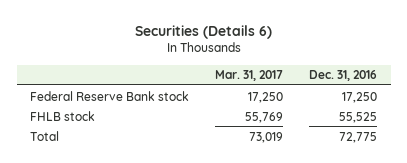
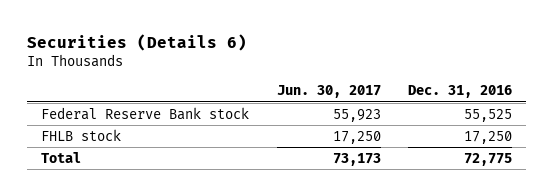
[215,70,284,82] Mar. 31, 2017 -> none
none -> [276,85,381,99] Jun. 30, 2017
[342,91,378,103] 17,250 -> [464,108,513,122] 55,525
[339,111,378,123] 55,525 -> [464,130,513,144] 17,250

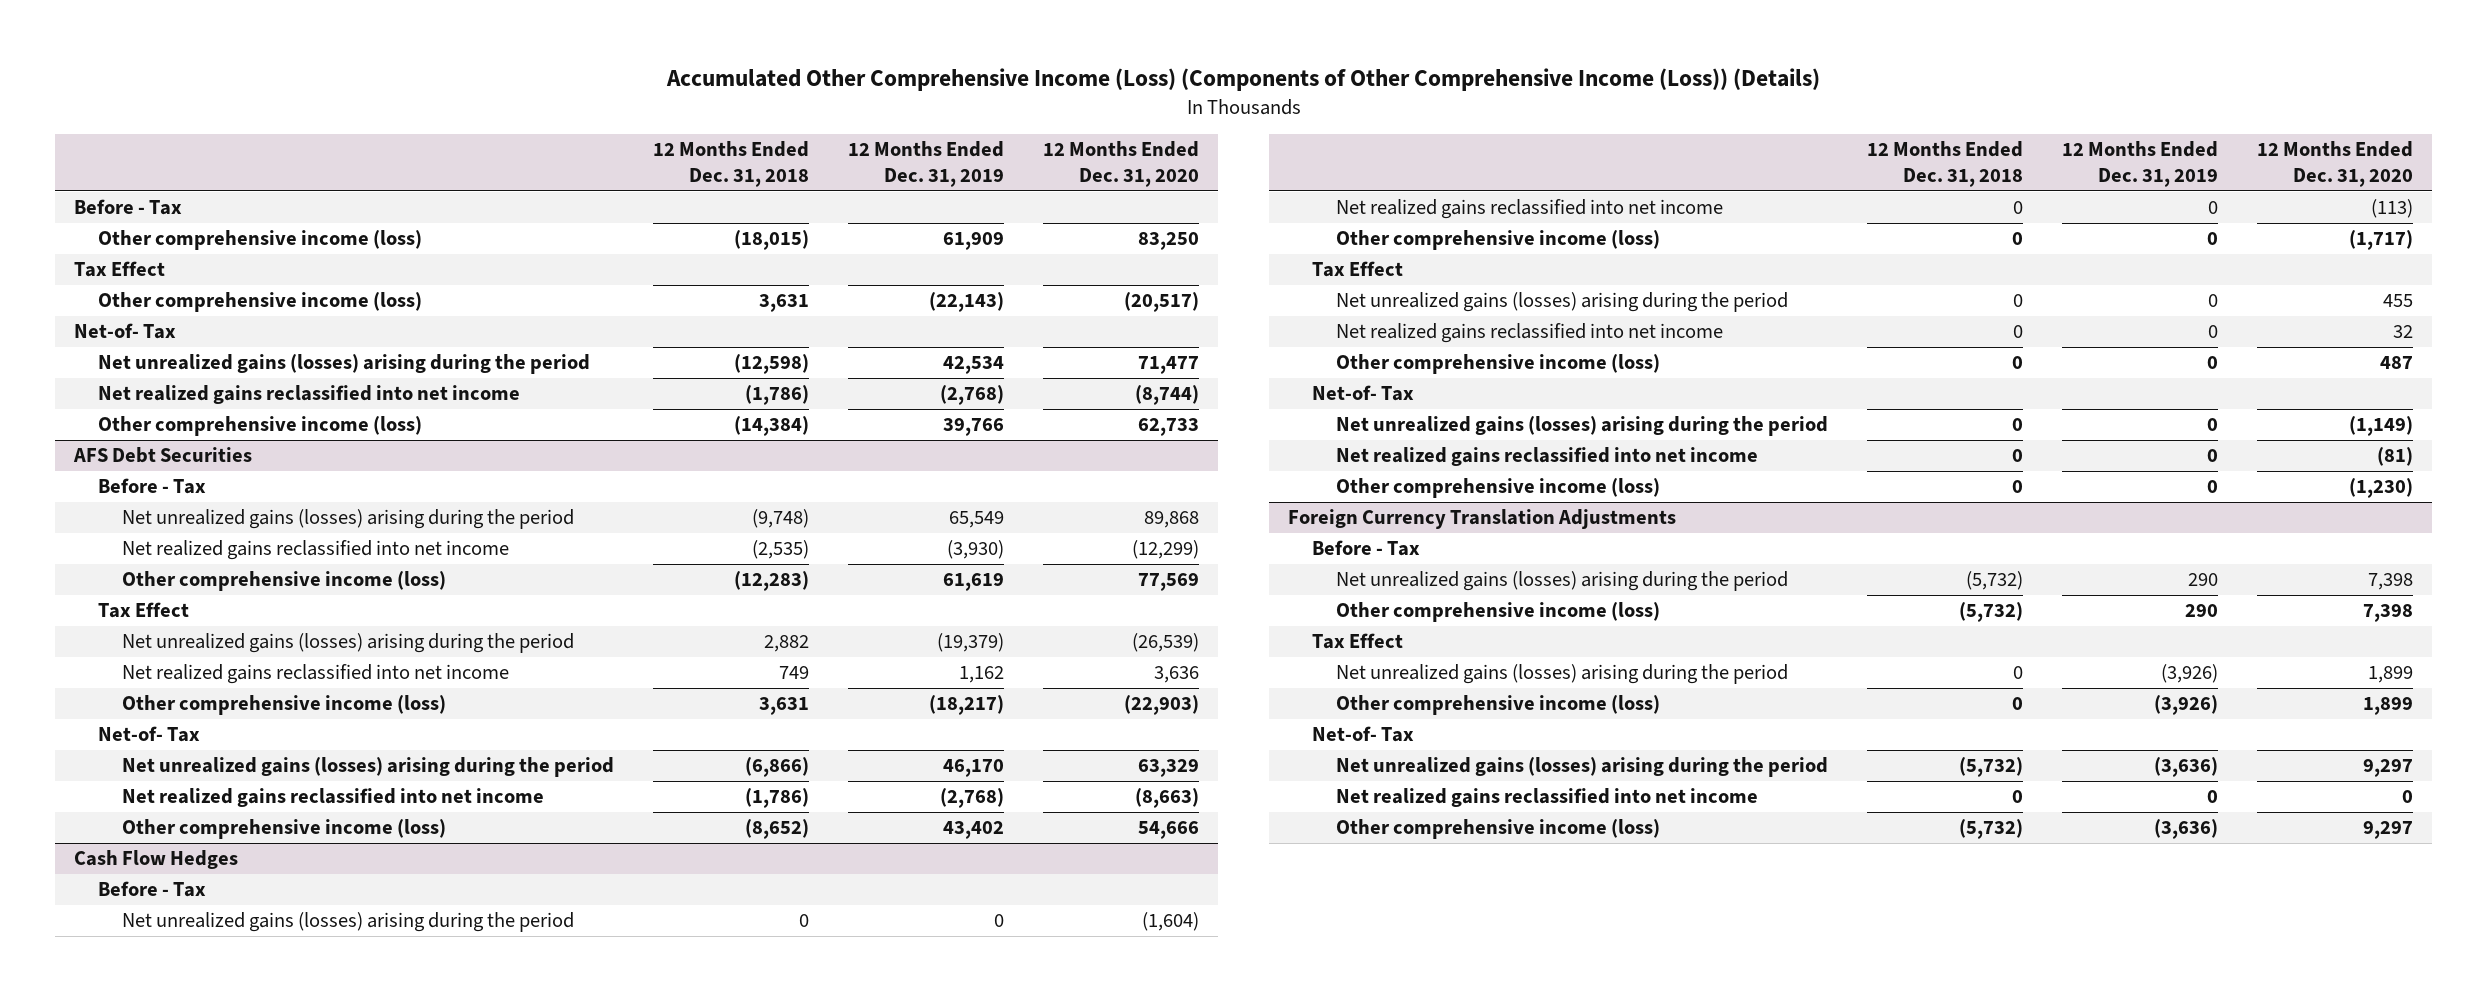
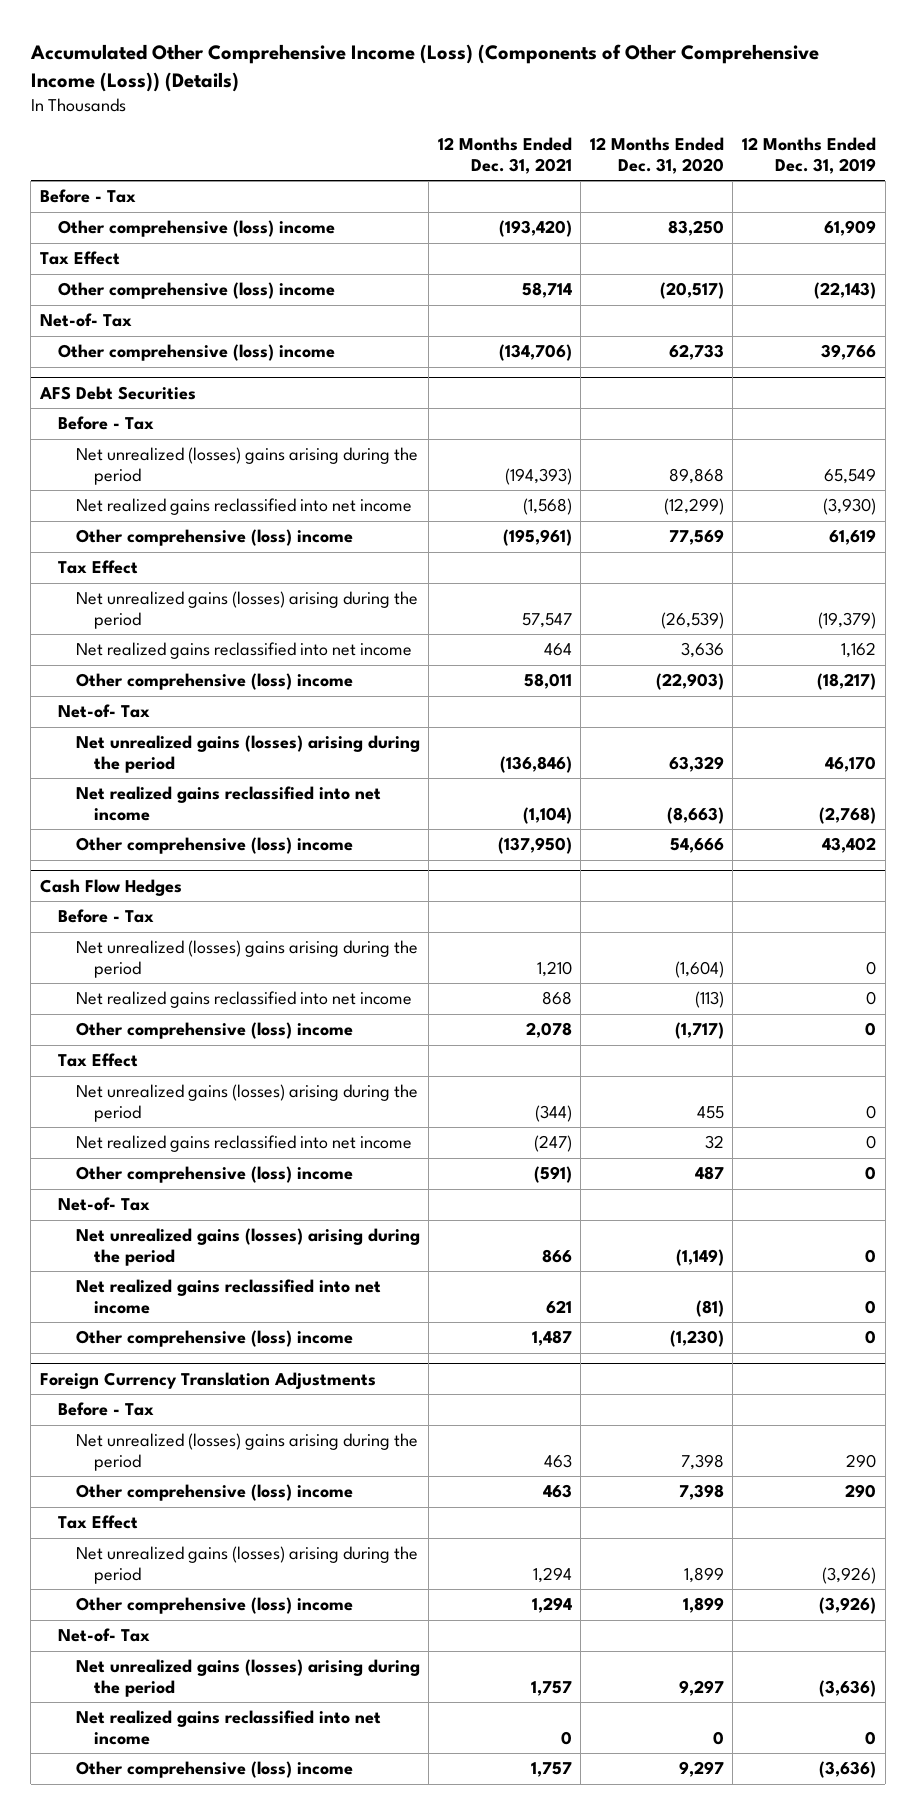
[652,141,809,187] 12 Months Ended Dec. 31, 2018 -> none
none -> [437,137,572,175] 12 Months Ended Dec. 31, 2021
[98,230,423,251] Other comprehensive income (loss) -> [57,220,335,238] Other comprehensive (loss) income
[98,292,423,313] Other comprehensive income (loss) -> [57,282,335,300] Other comprehensive (loss) income
[98,354,591,375] Net unrealized gains (losses) arising during the period -> none
[98,385,521,405] Net realized gains reclassified into net income -> none
[98,416,423,437] Other comprehensive income (loss) -> [57,344,335,362] Other comprehensive (loss) income
[121,509,574,530] Net unrealized gains (losses) arising during the period -> [75,447,418,486] Net unrealized (losses) gains arising during the period
[121,571,446,592] Other comprehensive income (loss) -> [75,529,353,547] Other comprehensive (loss) income
[121,695,446,716] Other comprehensive income (loss) -> [75,673,353,691] Other comprehensive (loss) income
[121,819,446,840] Other comprehensive income (loss) -> [75,837,353,855] Other comprehensive (loss) income
[121,912,574,933] Net unrealized gains (losses) arising during the period -> [75,940,418,979] Net unrealized (losses) gains arising during the period
[1335,230,1660,251] Other comprehensive income (loss) -> [75,1022,353,1040] Other comprehensive (loss) income
[1335,354,1660,375] Other comprehensive income (loss) -> [75,1166,353,1184] Other comprehensive (loss) income
[1335,478,1660,499] Other comprehensive income (loss) -> [75,1330,353,1348] Other comprehensive (loss) income
[1335,571,1788,592] Net unrealized gains (losses) arising during the period -> [75,1433,418,1472] Net unrealized (losses) gains arising during the period
[1335,602,1660,623] Other comprehensive income (loss) -> [75,1484,353,1502] Other comprehensive (loss) income
[1335,695,1660,716] Other comprehensive income (loss) -> [75,1597,353,1615] Other comprehensive (loss) income
[1335,819,1660,840] Other comprehensive income (loss) -> [75,1761,353,1779] Other comprehensive (loss) income

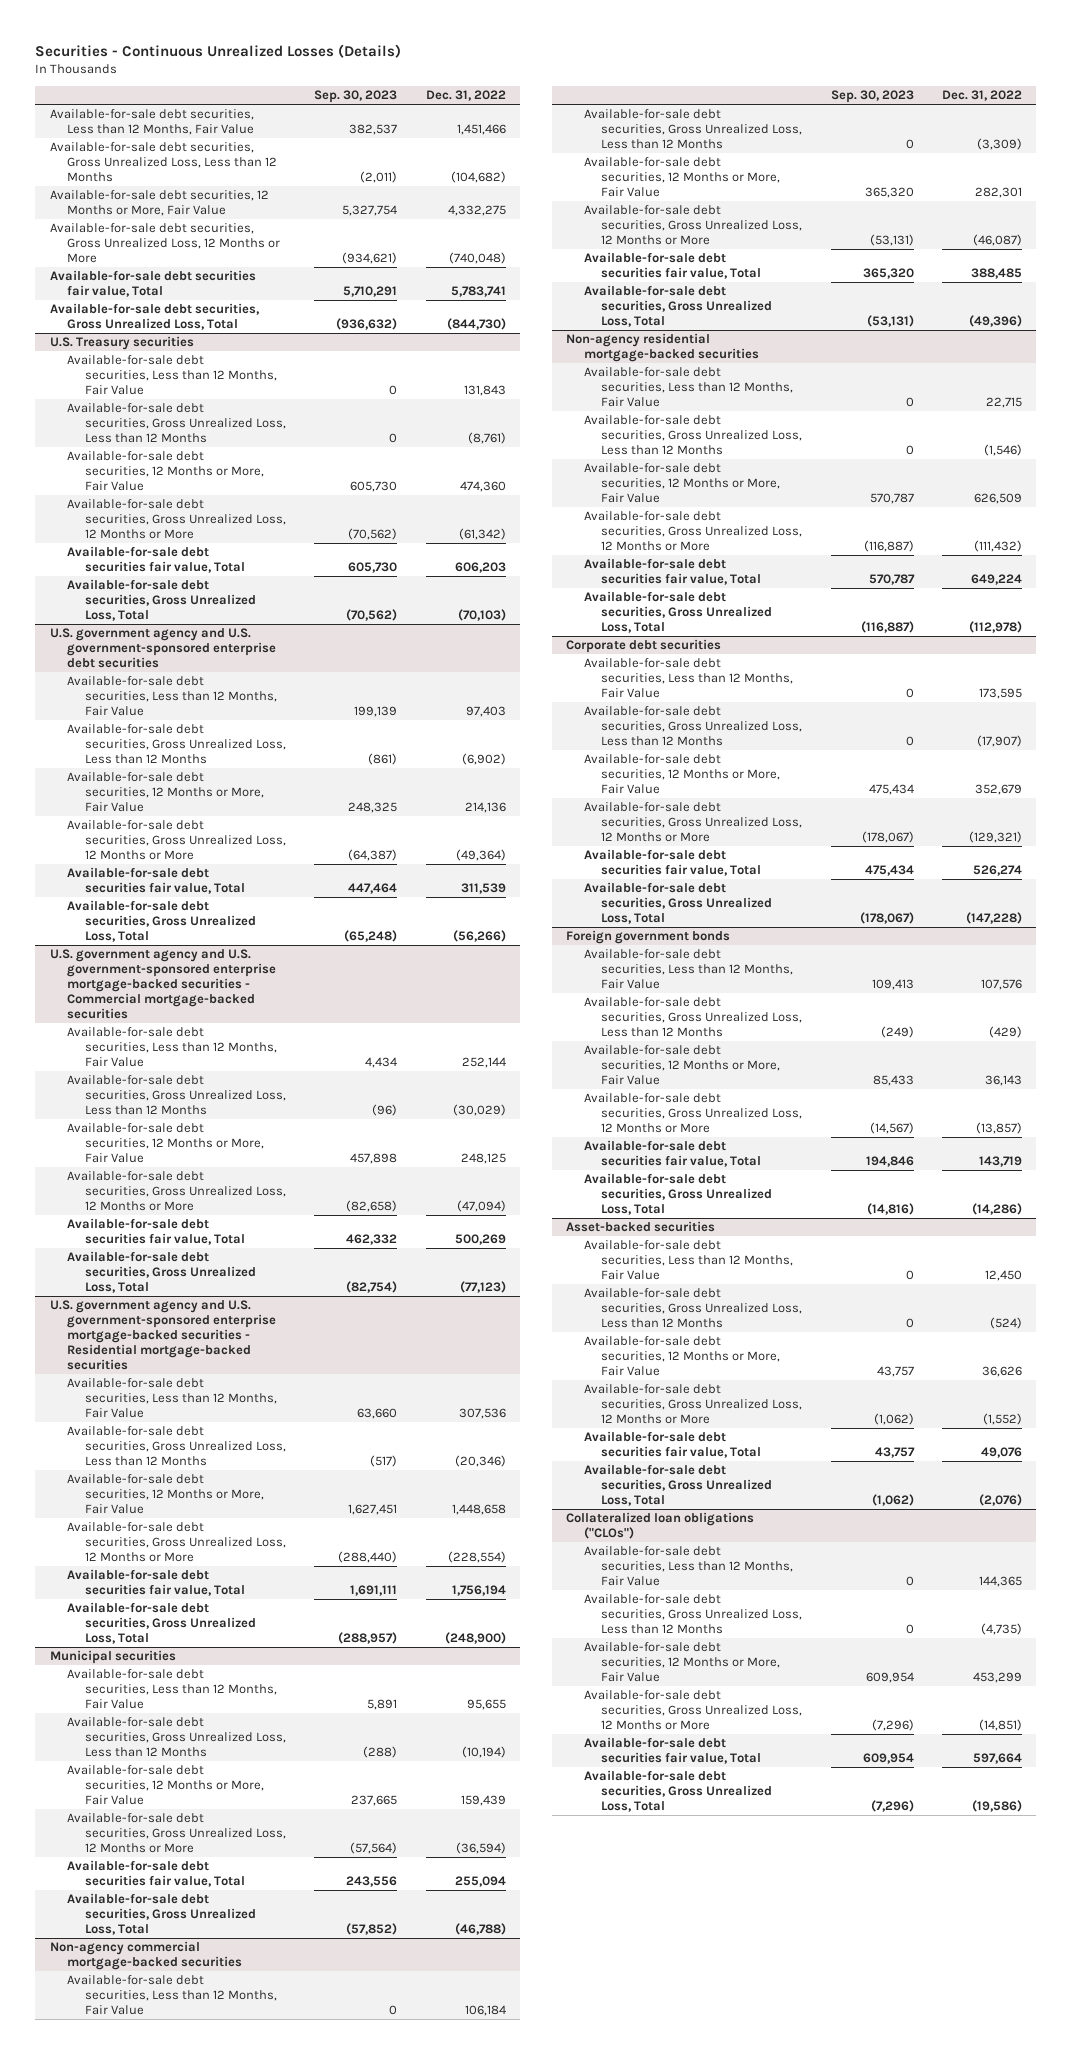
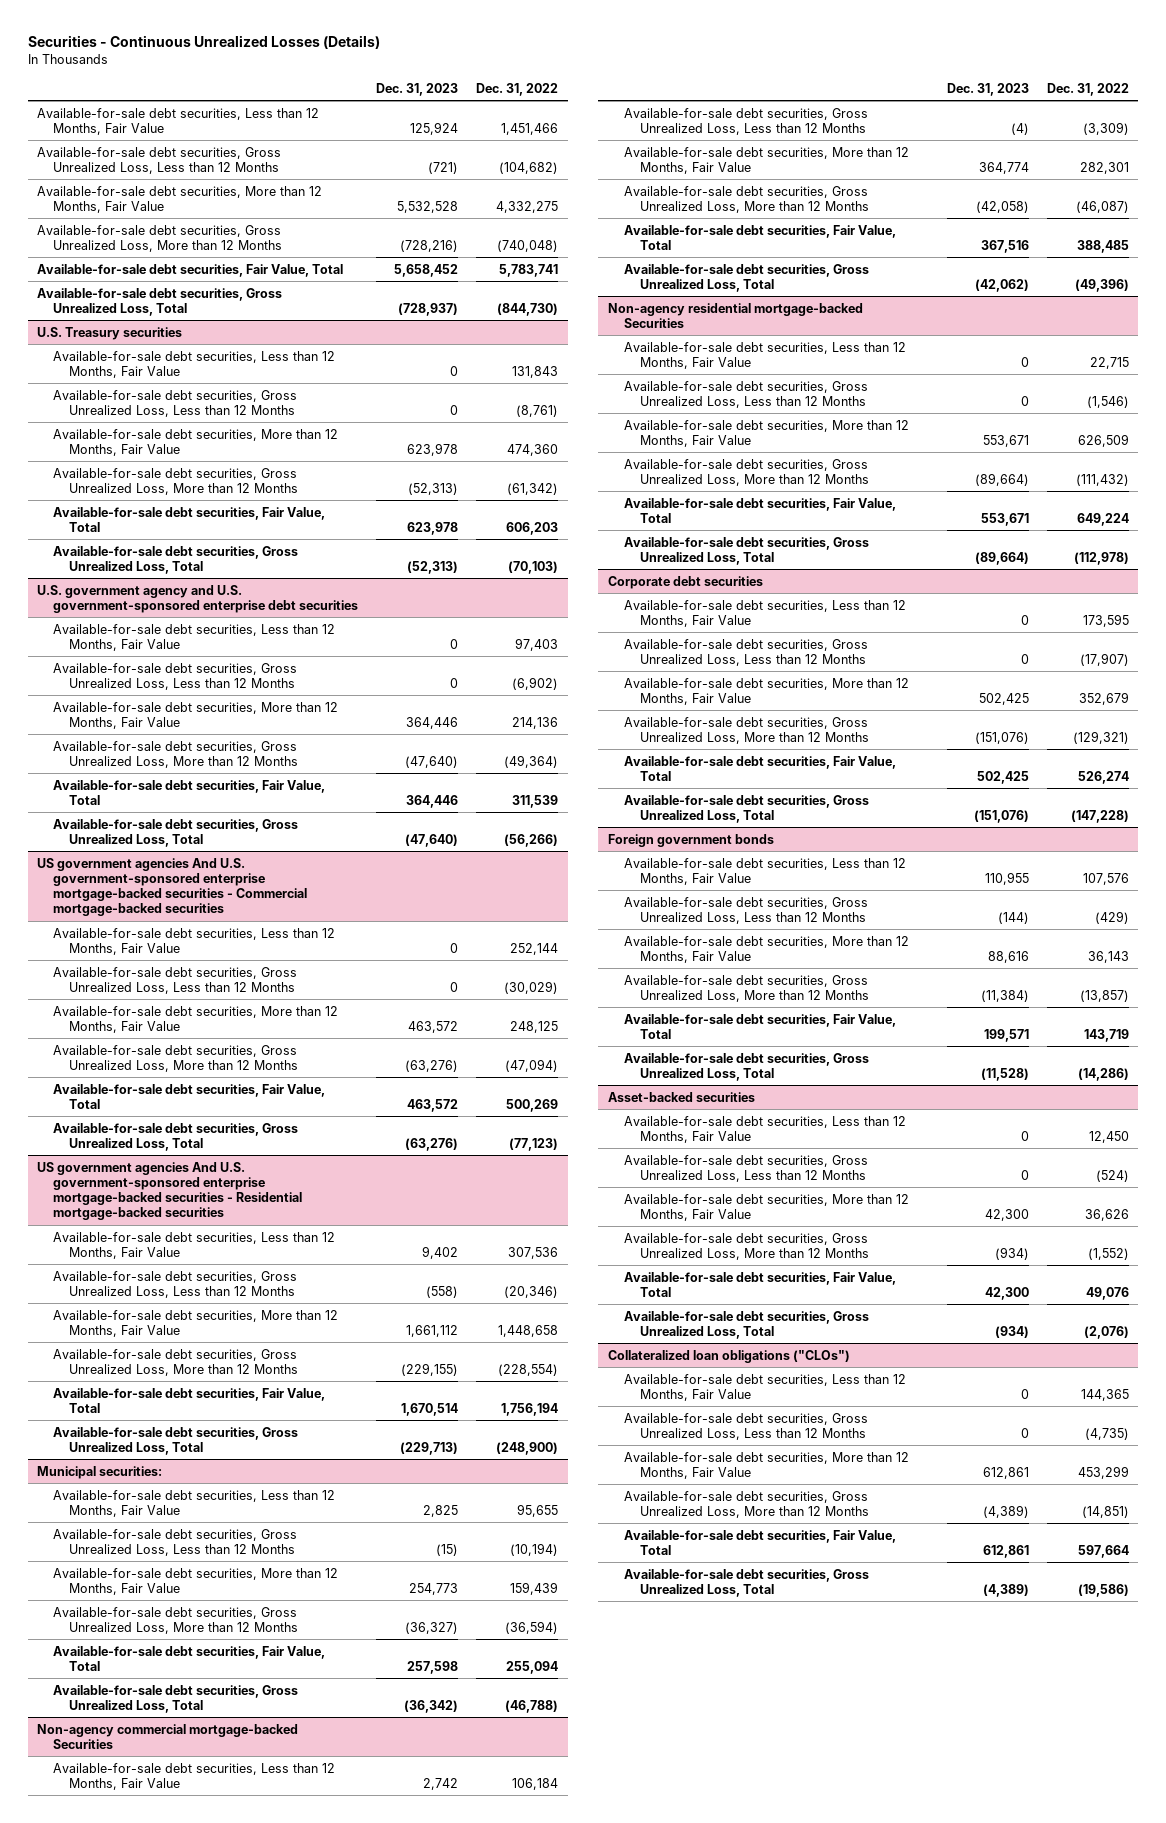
[314,90,398,104] Sep. 30, 2023 -> none
none -> [376,82,459,96] Dec. 31, 2023
[49,190,269,217] Available-for-sale debt securities, 12 Months or More, Fair Value -> [36,185,322,213] Available-for-sale debt securities, More than 12 Months, Fair Value
[49,223,281,264] Available-for-sale debt securities, Gross Unrealized Loss, 12 Months or More -> [36,224,282,252] Available-for-sale debt securities, Gross Unrealized Loss, More than 12 Months
[49,270,256,298] Available-for-sale debt securities fair value, Total -> [36,263,343,277] Available-for-sale debt securities, Fair Value, Total
[67,451,264,492] Available-for-sale debt securities, 12 Months or More, Fair Value -> [52,428,338,456] Available-for-sale debt securities, More than 12 Months, Fair Value
[67,499,286,540] Available-for-sale debt securities, Gross Unrealized Loss, 12 Months or More -> [52,467,299,495] Available-for-sale debt securities, Gross Unrealized Loss, More than 12 Months
[67,546,245,574] Available-for-sale debt securities fair value, Total -> [52,506,325,532] Available-for-sale debt securities, Fair Value, Total
[67,772,264,813] Available-for-sale debt securities, 12 Months or More, Fair Value -> [52,701,338,729] Available-for-sale debt securities, More than 12 Months, Fair Value
[67,820,286,861] Available-for-sale debt securities, Gross Unrealized Loss, 12 Months or More -> [52,740,299,768] Available-for-sale debt securities, Gross Unrealized Loss, More than 12 Months
[67,867,245,895] Available-for-sale debt securities fair value, Total -> [52,779,325,805] Available-for-sale debt securities, Fair Value, Total
[49,949,277,1020] U.S. government agency and U.S. government-sponsored enterprise mortgage-backed securities - Commercial mortgage-backed securities -> [36,857,307,917] US government agencies And U.S. government-sponsored enterprise mortgage-backed securities - Commercial mortgage-backed securities
[67,1123,264,1164] Available-for-sale debt securities, 12 Months or More, Fair Value -> [52,1005,338,1033] Available-for-sale debt securities, More than 12 Months, Fair Value
[67,1171,286,1212] Available-for-sale debt securities, Gross Unrealized Loss, 12 Months or More -> [52,1044,299,1072] Available-for-sale debt securities, Gross Unrealized Loss, More than 12 Months
[67,1218,245,1246] Available-for-sale debt securities fair value, Total -> [52,1083,325,1109] Available-for-sale debt securities, Fair Value, Total
[49,1300,277,1371] U.S. government agency and U.S. government-sponsored enterprise mortgage-backed securities - Residential mortgage-backed securities -> [36,1161,302,1221] US government agencies And U.S. government-sponsored enterprise mortgage-backed securities - Residential mortgage-backed securities
[67,1474,264,1515] Available-for-sale debt securities, 12 Months or More, Fair Value -> [52,1309,338,1337] Available-for-sale debt securities, More than 12 Months, Fair Value
[67,1522,286,1563] Available-for-sale debt securities, Gross Unrealized Loss, 12 Months or More -> [52,1348,299,1376] Available-for-sale debt securities, Gross Unrealized Loss, More than 12 Months
[67,1569,245,1597] Available-for-sale debt securities fair value, Total -> [52,1387,325,1413] Available-for-sale debt securities, Fair Value, Total
[49,1650,176,1665] Municipal securities -> [36,1465,162,1479] Municipal securities:
[67,1765,264,1806] Available-for-sale debt securities, 12 Months or More, Fair Value -> [52,1567,338,1595] Available-for-sale debt securities, More than 12 Months, Fair Value
[67,1813,286,1854] Available-for-sale debt securities, Gross Unrealized Loss, 12 Months or More -> [52,1606,299,1634] Available-for-sale debt securities, Gross Unrealized Loss, More than 12 Months
[67,1860,245,1888] Available-for-sale debt securities fair value, Total -> [52,1645,325,1671] Available-for-sale debt securities, Fair Value, Total
[49,1941,243,1971] Non-agency commercial mortgage-backed securities -> [36,1723,298,1749] Non-agency commercial mortgage-backed Securities
[583,157,781,198] Available-for-sale debt securities, 12 Months or More, Fair Value -> [623,146,909,174] Available-for-sale debt securities, More than 12 Months, Fair Value
[583,205,803,246] Available-for-sale debt securities, Gross Unrealized Loss, 12 Months or More -> [623,185,870,213] Available-for-sale debt securities, Gross Unrealized Loss, More than 12 Months
[583,252,762,280] Available-for-sale debt securities fair value, Total -> [623,224,896,250] Available-for-sale debt securities, Fair Value, Total
[566,333,759,363] Non-agency residential mortgage-backed securities -> [607,302,863,328] Non-agency residential mortgage-backed Securities
[583,463,781,504] Available-for-sale debt securities, 12 Months or More, Fair Value -> [623,419,909,447] Available-for-sale debt securities, More than 12 Months, Fair Value
[583,511,803,552] Available-for-sale debt securities, Gross Unrealized Loss, 12 Months or More -> [623,458,870,486] Available-for-sale debt securities, Gross Unrealized Loss, More than 12 Months
[583,558,762,586] Available-for-sale debt securities fair value, Total -> [623,497,896,523] Available-for-sale debt securities, Fair Value, Total
[583,754,781,795] Available-for-sale debt securities, 12 Months or More, Fair Value -> [623,677,909,705] Available-for-sale debt securities, More than 12 Months, Fair Value
[583,802,803,843] Available-for-sale debt securities, Gross Unrealized Loss, 12 Months or More -> [623,716,870,744] Available-for-sale debt securities, Gross Unrealized Loss, More than 12 Months
[583,849,762,877] Available-for-sale debt securities fair value, Total -> [623,755,896,781] Available-for-sale debt securities, Fair Value, Total
[583,1045,781,1086] Available-for-sale debt securities, 12 Months or More, Fair Value -> [623,935,909,963] Available-for-sale debt securities, More than 12 Months, Fair Value
[583,1093,803,1134] Available-for-sale debt securities, Gross Unrealized Loss, 12 Months or More -> [623,974,870,1002] Available-for-sale debt securities, Gross Unrealized Loss, More than 12 Months
[583,1140,762,1168] Available-for-sale debt securities fair value, Total -> [623,1013,896,1039] Available-for-sale debt securities, Fair Value, Total
[583,1336,781,1377] Available-for-sale debt securities, 12 Months or More, Fair Value -> [623,1193,909,1221] Available-for-sale debt securities, More than 12 Months, Fair Value
[583,1384,803,1425] Available-for-sale debt securities, Gross Unrealized Loss, 12 Months or More -> [623,1232,870,1260] Available-for-sale debt securities, Gross Unrealized Loss, More than 12 Months
[583,1431,762,1459] Available-for-sale debt securities fair value, Total -> [623,1271,896,1297] Available-for-sale debt securities, Fair Value, Total
[583,1642,781,1683] Available-for-sale debt securities, 12 Months or More, Fair Value -> [623,1451,909,1479] Available-for-sale debt securities, More than 12 Months, Fair Value
[583,1690,803,1731] Available-for-sale debt securities, Gross Unrealized Loss, 12 Months or More -> [623,1490,870,1518] Available-for-sale debt securities, Gross Unrealized Loss, More than 12 Months
[583,1737,762,1765] Available-for-sale debt securities fair value, Total -> [623,1529,896,1555] Available-for-sale debt securities, Fair Value, Total

